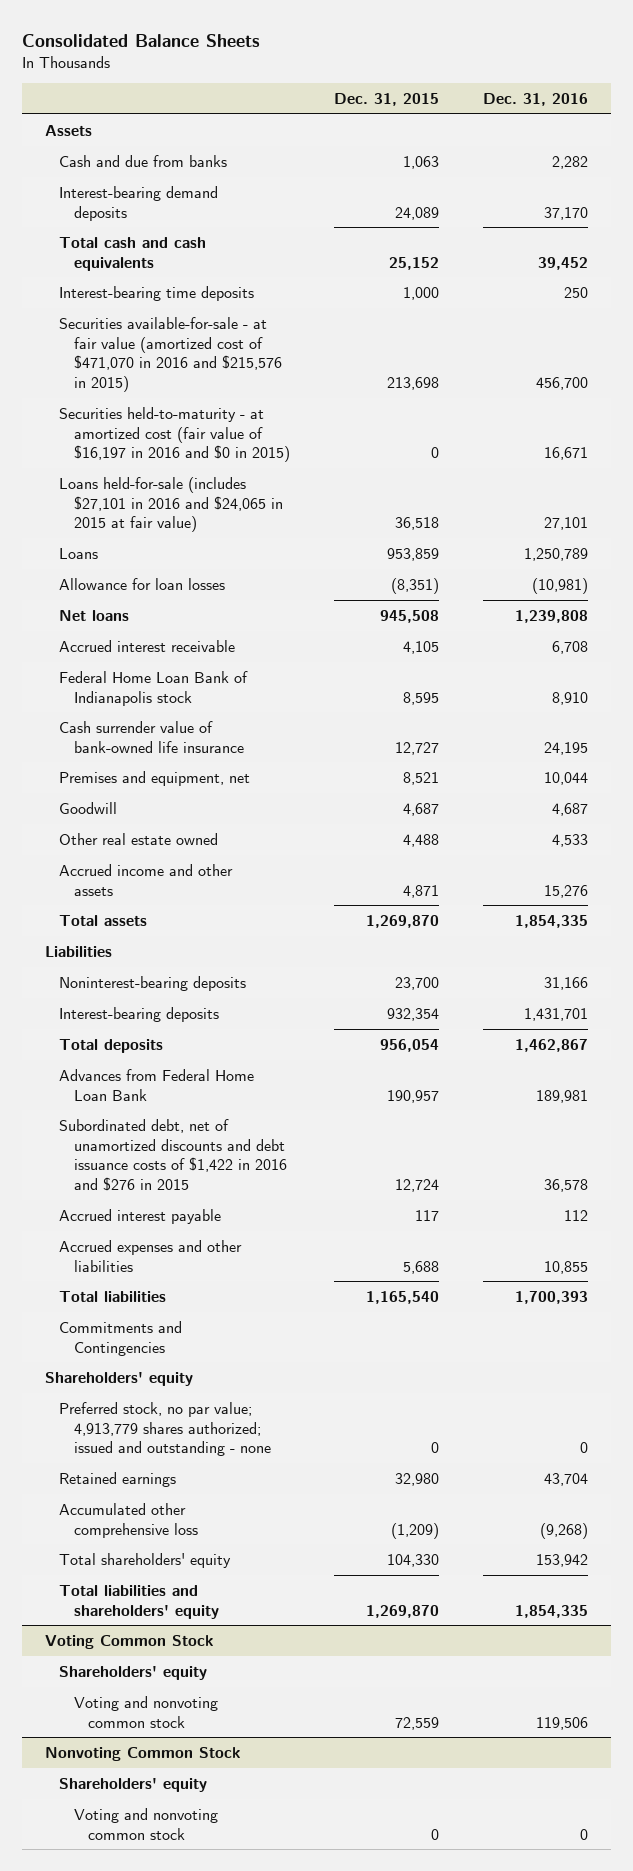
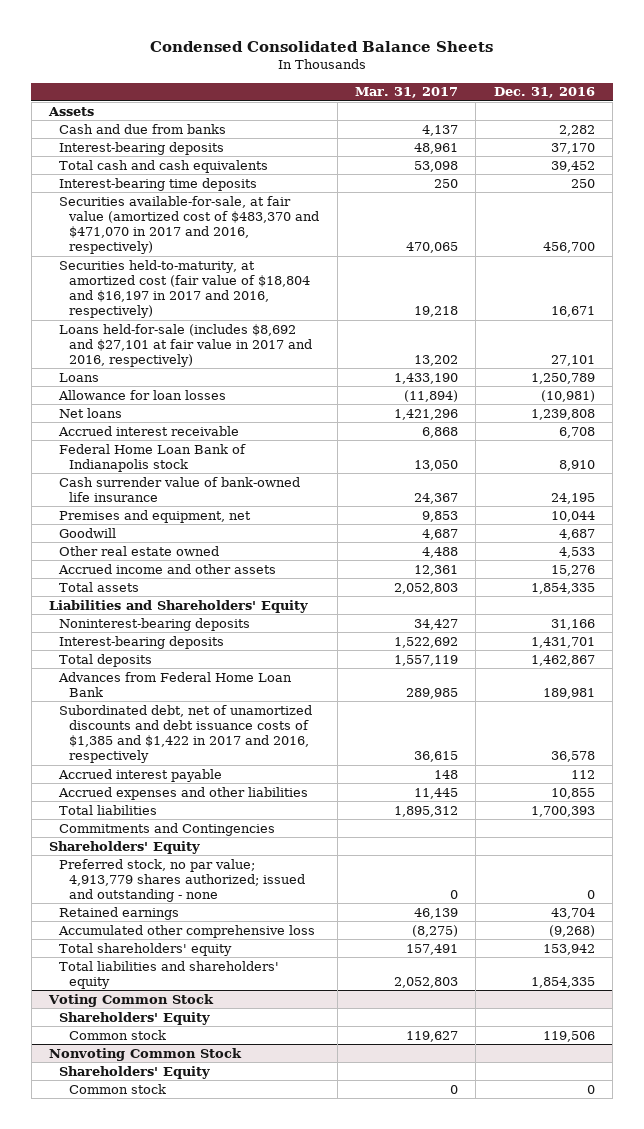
[22,33,261,47] Consolidated Balance Sheets -> [150,40,494,52] Condensed Consolidated Balance Sheets
[334,92,440,106] Dec. 31, 2015 -> none
none -> [355,87,459,99] Mar. 31, 2017
[59,185,219,221] Interest-bearing demand deposits -> [59,141,225,155] Interest-bearing deposits
[59,316,282,393] Securities available-for-sale - at fair value (amortized cost of $471,070 in 2016 and $215,576 in 2015) -> [59,195,320,255] Securities available-for-sale, at fair value (amortized cost of $483,370 and $471,070 in 2017 and 2016, respectively)
[59,406,290,463] Securities held-to-maturity - at amortized cost (fair value of $16,197 in 2016 and $0 in 2015) -> [59,259,311,319] Securities held-to-maturity, at amortized cost (fair value of $18,804 and $16,197 in 2017 and 2016, respectively)
[59,476,283,533] Loans held-for-sale (includes $27,101 in 2016 and $24,065 in 2015 at fair value) -> [59,323,313,368] Loans held-for-sale (includes $8,692 and $27,101 at fair value in 2017 and 2016, respectively)
[44,945,112,957] Liabilities -> none
none -> [49,599,309,613] Liabilities and Shareholders' Equity
[59,1118,287,1192] Subordinated debt, net of unamortized discounts and debt issuance costs of $1,422 in 2016 and $276 in 2015 -> [59,704,313,764] Subordinated debt, net of unamortized discounts and debt issuance costs of $1,385 and $1,422 in 2017 and 2016, respectively
[44,1371,193,1386] Shareholders' equity -> [49,840,201,854] Shareholders' Equity
[59,1665,208,1680] Shareholders' equity -> [59,1011,211,1025] Shareholders' Equity
[73,1695,218,1728] Voting and nonvoting common stock -> [69,1029,167,1040] Common stock
[59,1777,208,1792] Shareholders' equity -> [59,1065,211,1079] Shareholders' Equity
[73,1807,218,1840] Voting and nonvoting common stock -> [69,1083,167,1094] Common stock

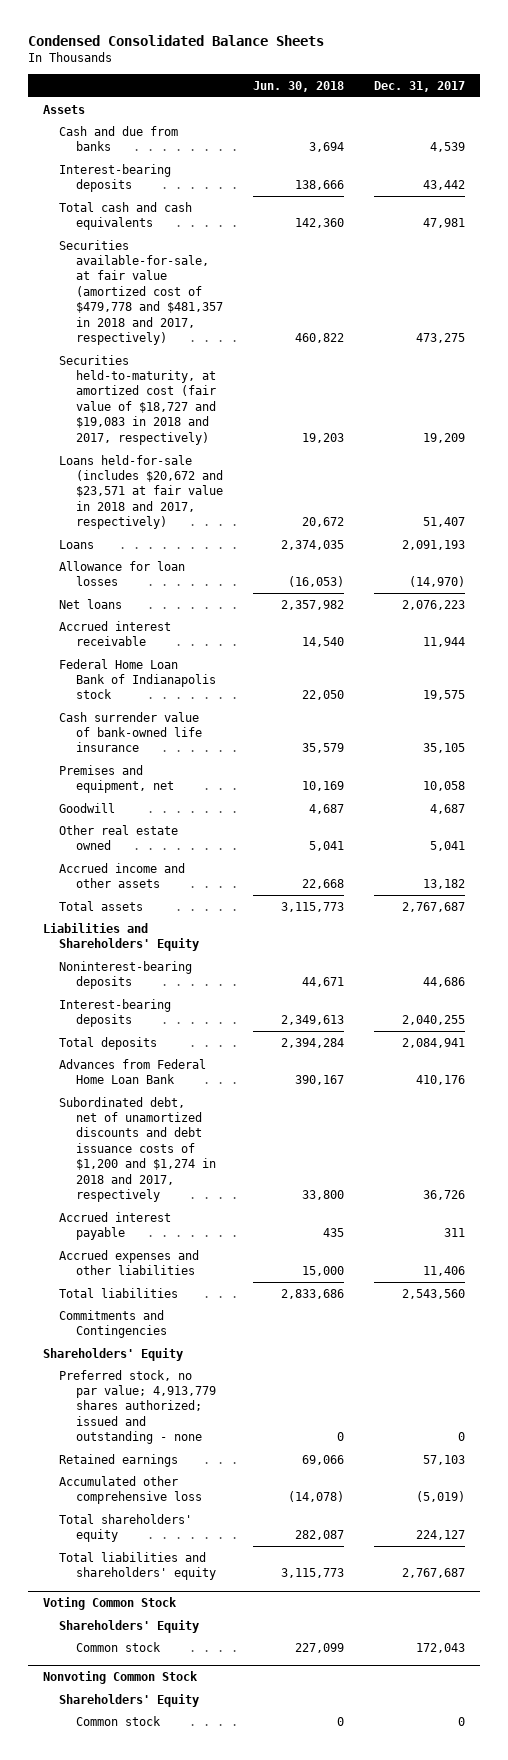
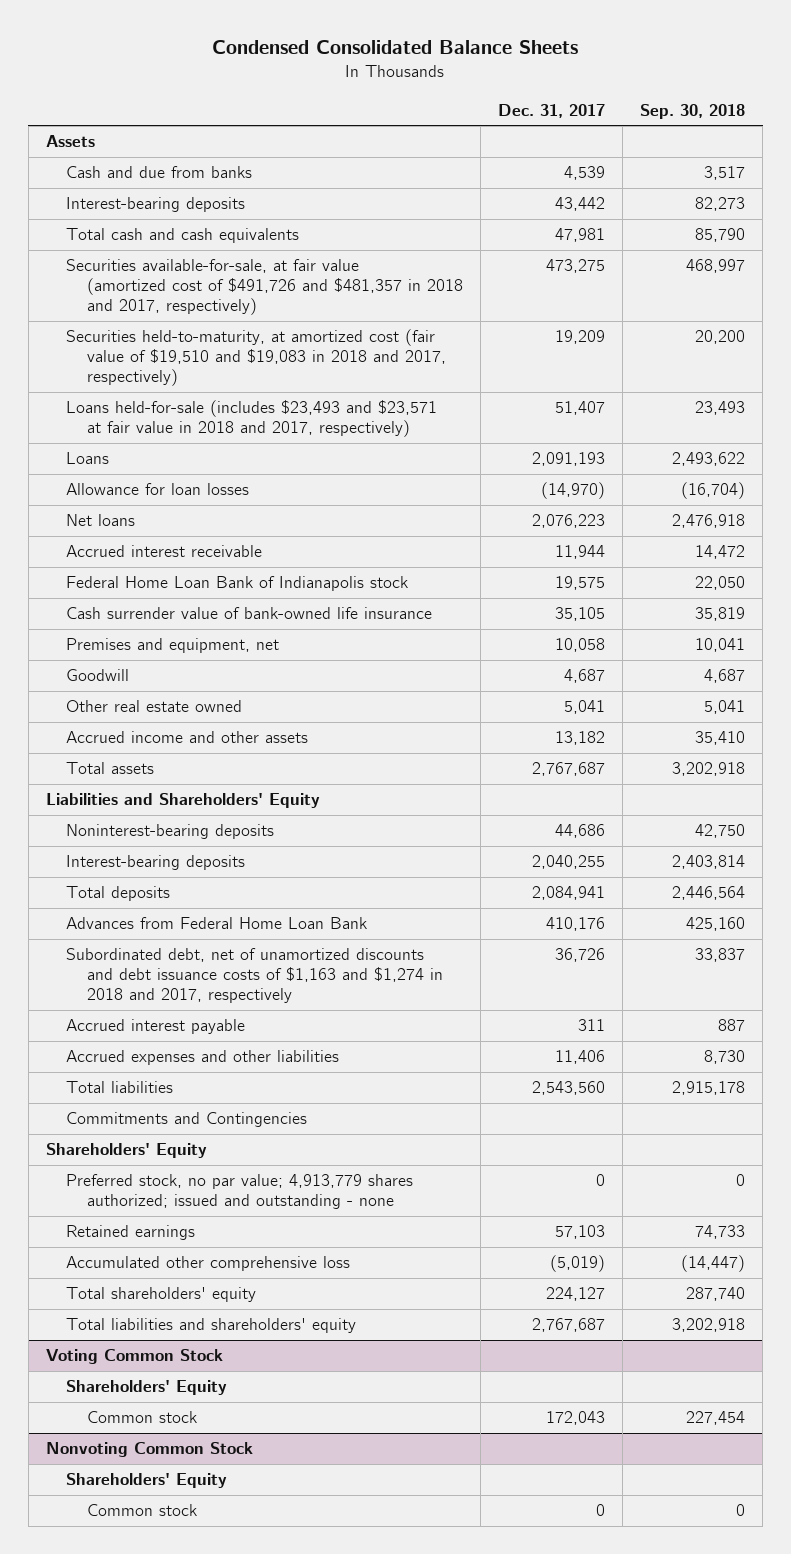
[252,80,344,92] Jun. 30, 2018 -> none
none -> [640,103,746,119] Sep. 30, 2018
[59,239,223,346] Securities available-for-sale, at fair value (amortized cost of $479,778 and $481,357 in 2018 and 2017, respectively) -> [66,259,464,315] Securities available-for-sale, at fair value (amortized cost of $491,726 and $481,357 in 2018 and 2017, respectively)
[59,354,216,445] Securities held-to-maturity, at amortized cost (fair value of $18,727 and $19,083 in 2018 and 2017, respectively) -> [66,329,447,386] Securities held-to-maturity, at amortized cost (fair value of $19,510 and $19,083 in 2018 and 2017, respectively)
[59,454,223,530] Loans held-for-sale (includes $20,672 and $23,571 at fair value in 2018 and 2017, respectively) -> [66,400,438,438] Loans held-for-sale (includes $23,493 and $23,571 at fair value in 2018 and 2017, respectively)
[59,1096,216,1203] Subordinated debt, net of unamortized discounts and debt issuance costs of $1,200 and $1,274 in 2018 and 2017, respectively -> [66,948,444,1003] Subordinated debt, net of unamortized discounts and debt issuance costs of $1,163 and $1,274 in 2018 and 2017, respectively

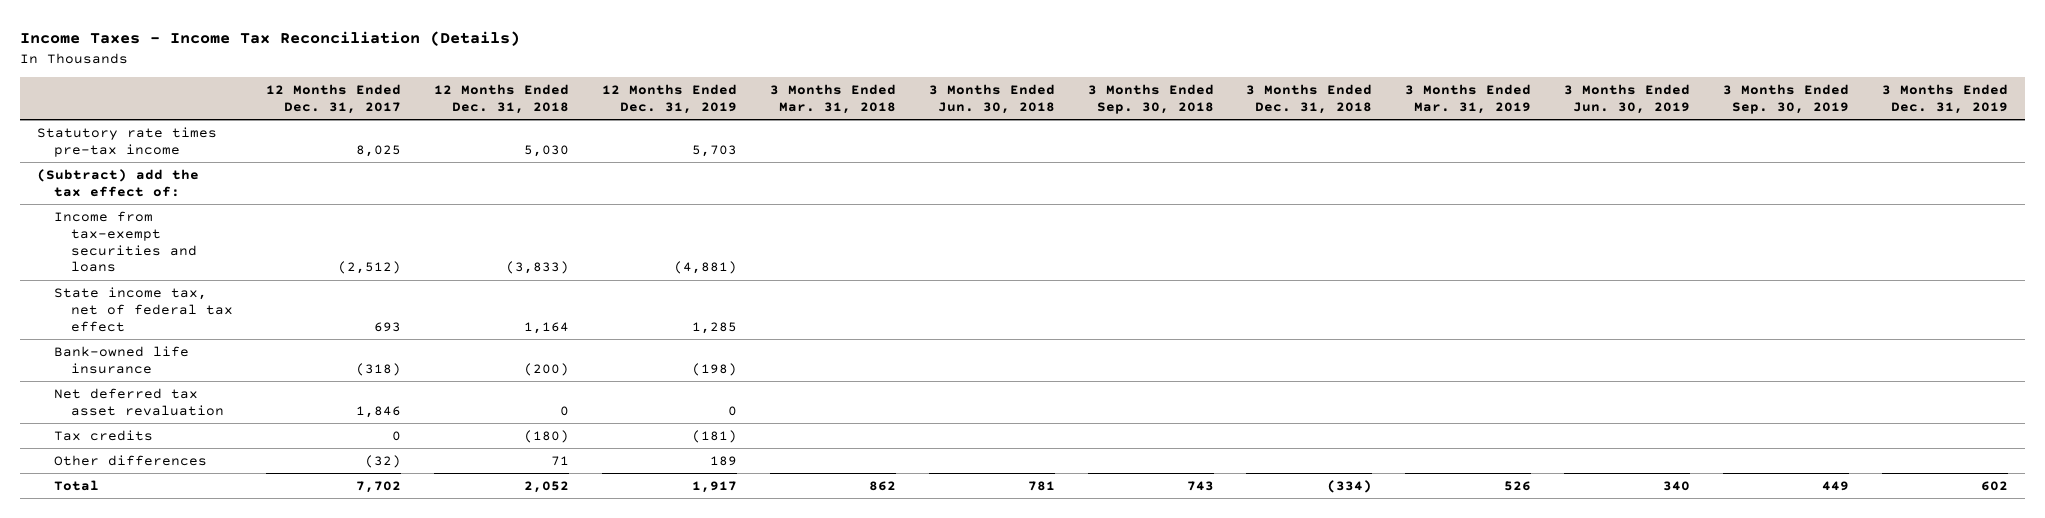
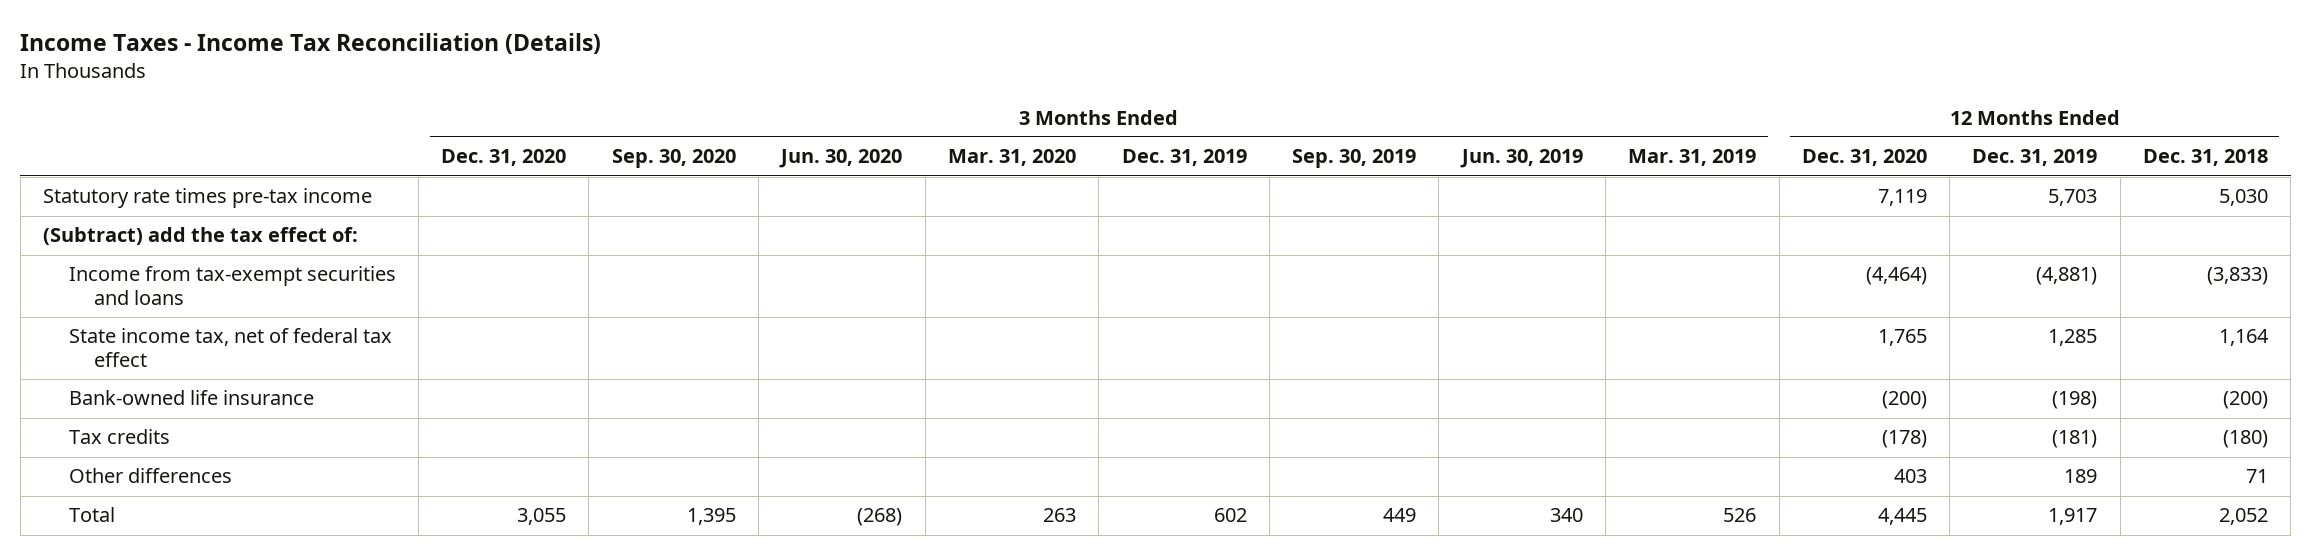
[265,84,401,115] 12 Months Ended Dec. 31, 2017 -> none
[769,84,896,115] 3 Months Ended Mar. 31, 2018 -> none
[928,84,1055,115] 3 Months Ended Jun. 30, 2018 -> none
[1087,84,1214,115] 3 Months Ended Sep. 30, 2018 -> none
[1246,84,1373,115] 3 Months Ended Dec. 31, 2018 -> none
none -> [441,149,567,167] Dec. 31, 2020
none -> [611,149,736,169] Sep. 30, 2020
none -> [779,149,903,169] Jun. 30, 2020
none -> [947,149,1076,167] Mar. 31, 2020
none -> [1801,149,1927,167] Dec. 31, 2020
[53,387,225,416] Net deferred tax asset revaluation -> none

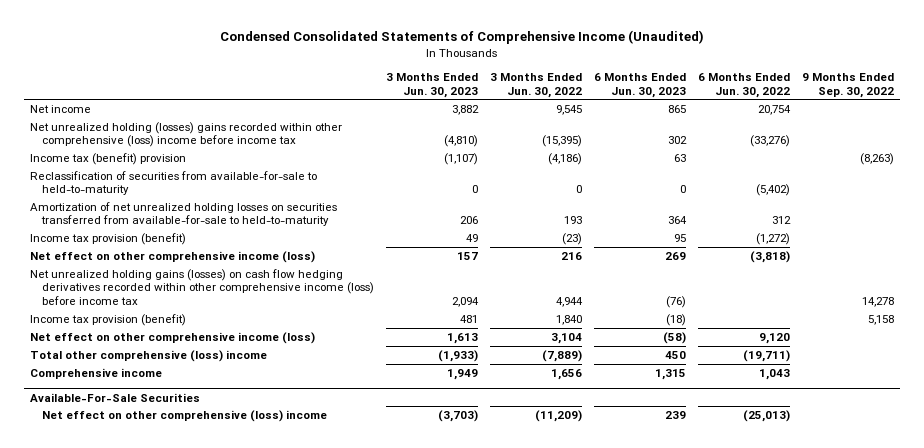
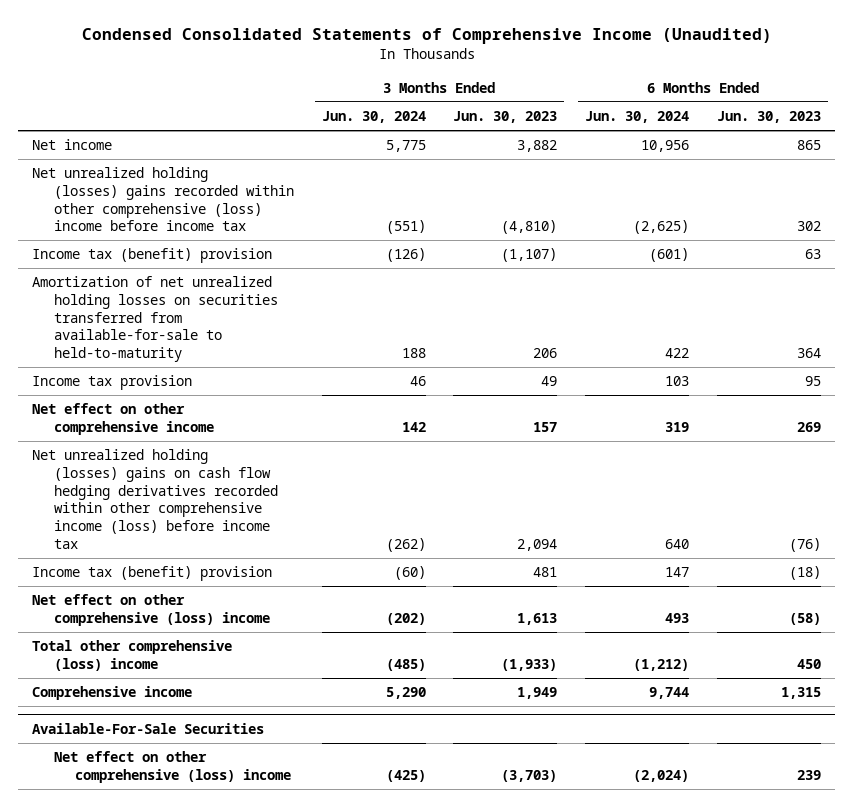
[489,73,582,98] 3 Months Ended Jun. 30, 2022 -> none
[697,73,790,98] 6 Months Ended Jun. 30, 2022 -> none
[801,73,894,98] 9 Months Ended Sep. 30, 2022 -> none
none -> [321,111,426,124] Jun. 30, 2024
none -> [584,111,689,124] Jun. 30, 2024
[29,170,317,196] Reclassification of securities from available-for-sale to held-to-maturity -> none
[29,232,186,245] Income tax provision (benefit) -> [32,375,193,391] Income tax provision
[29,250,315,263] Net effect on other comprehensive income (loss) -> [32,403,214,435] Net effect on other comprehensive income
[29,268,375,305] Net unrealized holding gains (losses) on cash flow hedging derivatives recorded within other comprehensive income (loss) before income tax -> [32,449,278,549] Net unrealized holding (losses) gains on cash flow hedging derivatives recorded within other comprehensive income (loss) before income tax
[29,313,186,326] Income tax provision (benefit) -> [32,566,273,582] Income tax (benefit) provision
[29,331,315,344] Net effect on other comprehensive income (loss) -> [32,594,270,626] Net effect on other comprehensive (loss) income

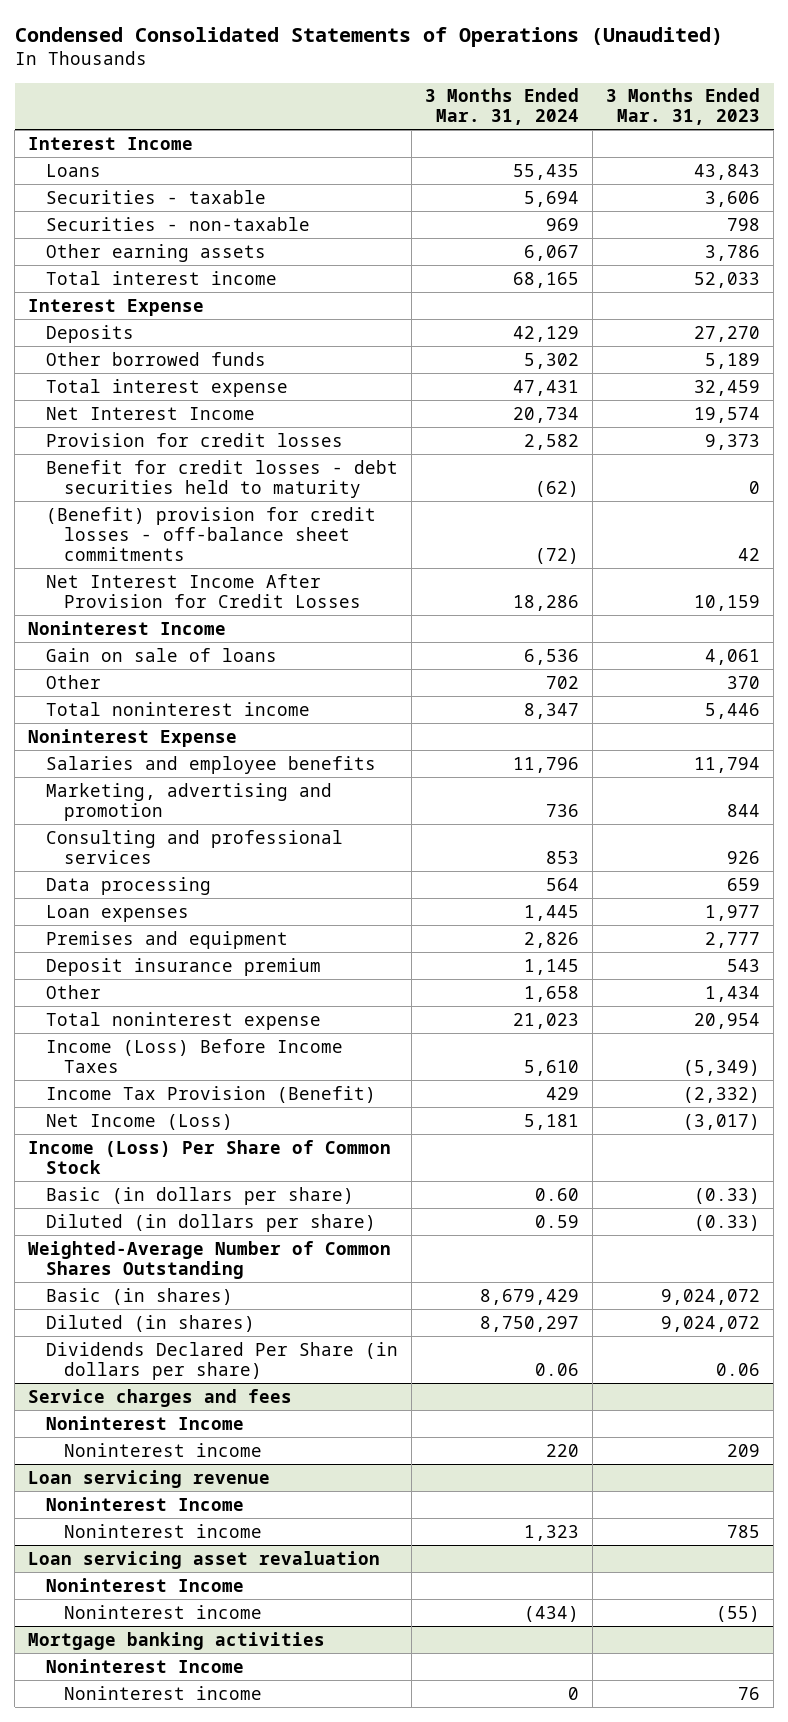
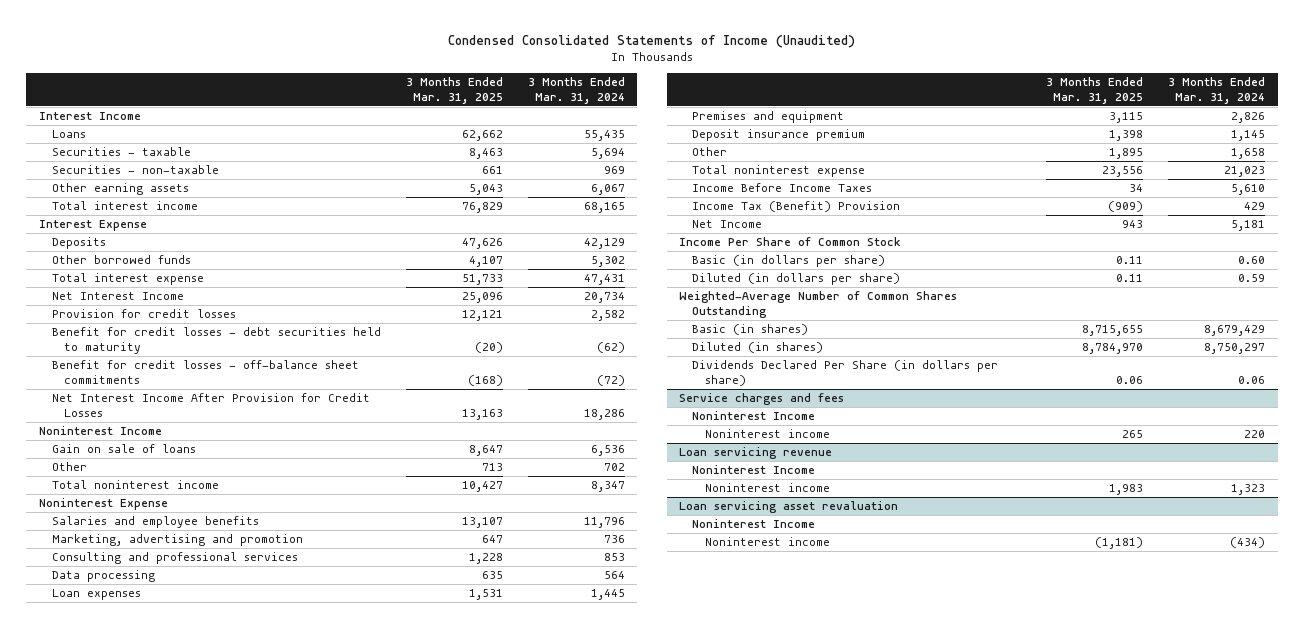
[14,26,723,47] Condensed Consolidated Statements of Operations (Unaudited) -> [448,34,856,48] Condensed Consolidated Statements of Income (Unaudited)
[606,88,761,126] 3 Months Ended Mar. 31, 2023 -> none
none -> [405,76,503,104] 3 Months Ended Mar. 31, 2025
[46,506,377,561] (Benefit) provision for credit losses - off-balance sheet commitments -> [51,360,359,384] Benefit for credit losses - off-balance sheet commitments
[46,1038,344,1073] Income (Loss) Before Income Taxes -> [692,183,873,193] Income Before Income Taxes
[46,1085,377,1103] Income Tax Provision (Benefit) -> [692,201,901,213] Income Tax (Benefit) Provision
[46,1113,234,1130] Net Income (Loss) -> [692,220,763,229] Net Income
[28,1139,392,1174] Income (Loss) Per Share of Common Stock -> [679,237,902,247] Income Per Share of Common Stock
[28,1631,326,1650] Mortgage banking activities -> none
[46,1658,245,1673] Noninterest Income -> none
[63,1685,262,1700] Noninterest income -> none

